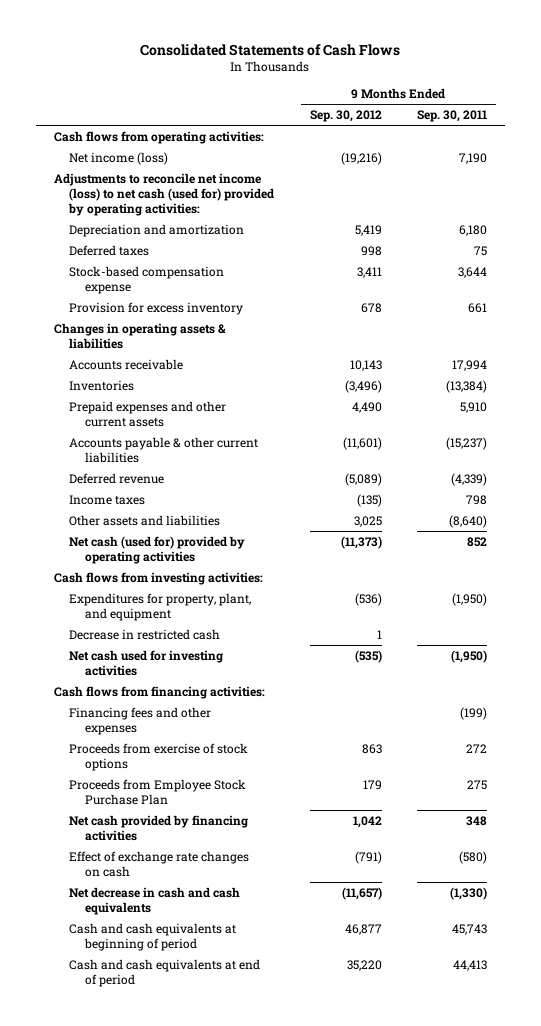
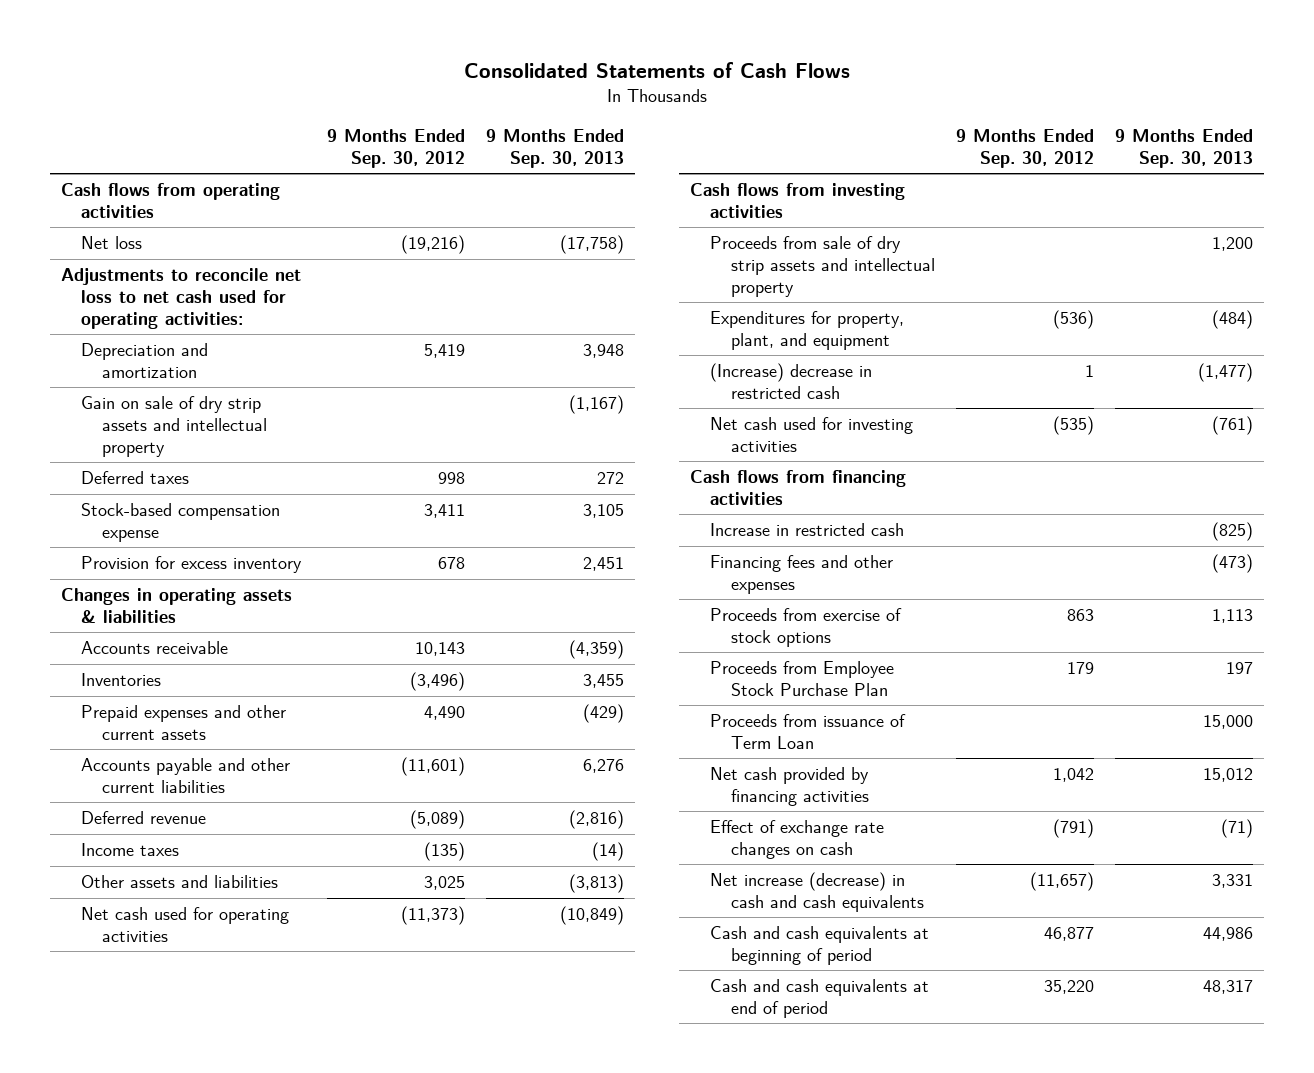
[417,110,488,123] Sep. 30, 2011 -> none
none -> [485,128,624,168] 9 Months Ended Sep. 30, 2013
[53,130,264,144] Cash flows from operating activities: -> [60,183,280,218] Cash flows from operating activities
[69,151,169,165] Net income (loss) -> [81,236,143,250] Net loss
[53,172,275,217] Adjustments to reconcile net income (loss) to net cash (used for) provided by operating activities: -> [60,268,301,329] Adjustments to reconcile net loss to net cash used for operating activities:
none -> [81,396,267,457] Gain on sale of dry strip assets and intellectual property
[69,436,259,464] Accounts payable & other current liabilities -> [81,758,291,793] Accounts payable and other current liabilities
[69,535,246,565] Net cash (used for) provided by operating activities -> [81,907,290,942] Net cash used for operating activities
[53,571,263,585] Cash flows from investing activities: -> [689,183,905,218] Cash flows from investing activities
none -> [710,236,935,297] Proceeds from sale of dry strip assets and intellectual property
[69,628,221,640] Decrease in restricted cash -> [710,363,873,399] (Increase) decrease in restricted cash
[53,685,265,699] Cash flows from financing activities: -> [689,470,906,505] Cash flows from financing activities
none -> [710,523,905,537] Increase in restricted cash
none -> [710,714,907,749] Proceeds from issuance of Term Loan
[69,886,241,916] Net decrease in cash and cash equivalents -> [710,872,924,912] Net increase (decrease) in cash and cash equivalents

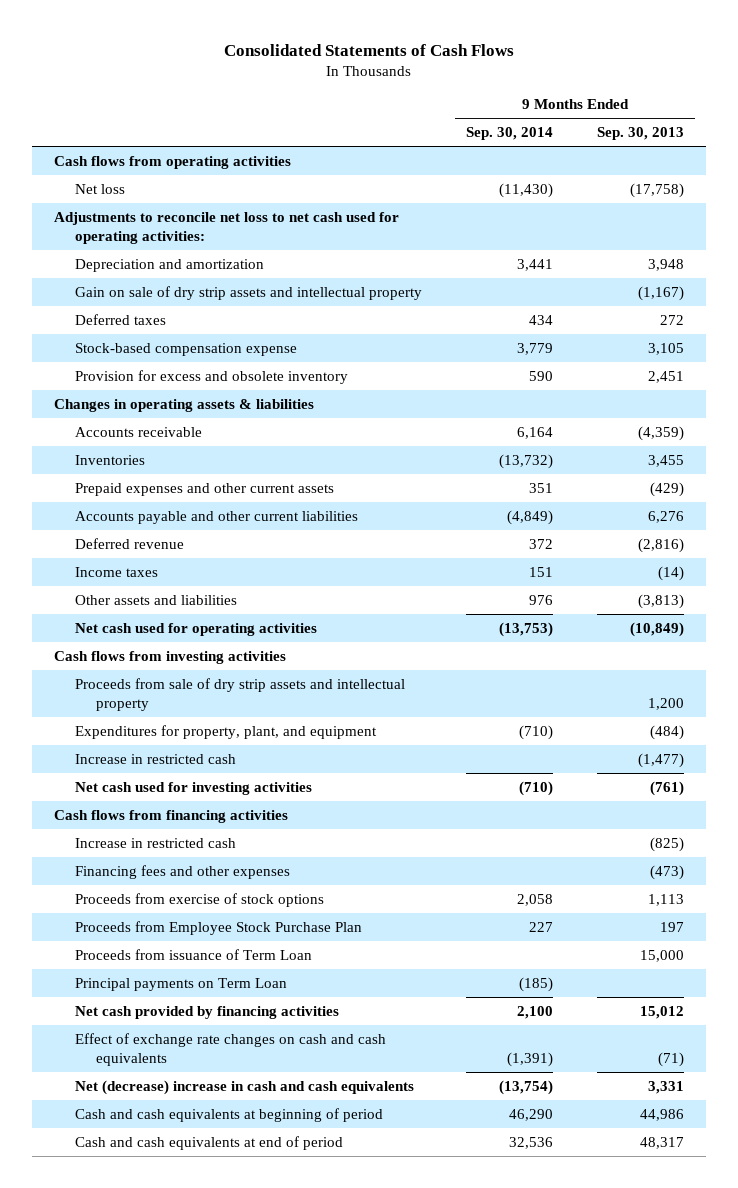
[326,128,465,168] 9 Months Ended Sep. 30, 2012 -> none
none -> [466,127,554,141] Sep. 30, 2014
[81,556,303,574] Provision for excess inventory -> [75,369,349,384] Provision for excess and obsolete inventory
[710,363,873,399] (Increase) decrease in restricted cash -> [75,753,237,764] Increase in restricted cash
none -> [75,977,288,991] Principal payments on Term Loan
[710,820,885,859] Effect of exchange rate changes on cash -> [75,1032,387,1066] Effect of exchange rate changes on cash and cash equivalents
[710,872,924,912] Net increase (decrease) in cash and cash equivalents -> [75,1079,415,1095] Net (decrease) increase in cash and cash equivalents

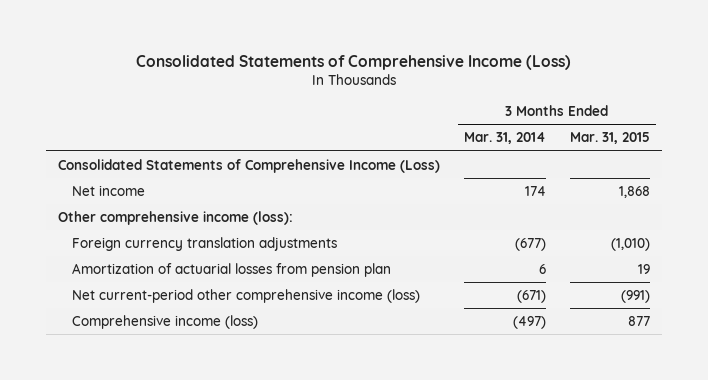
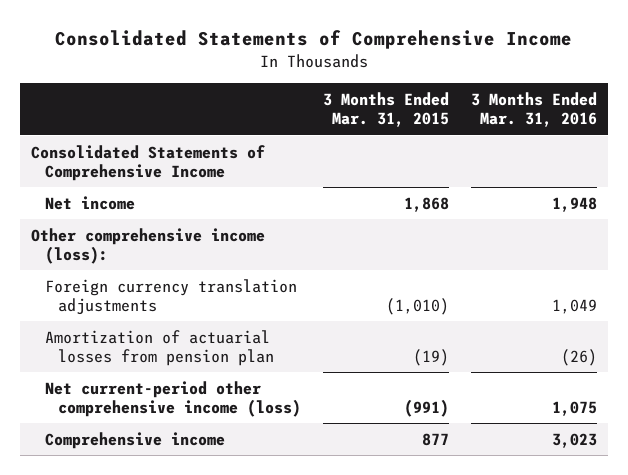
[135,54,571,70] Consolidated Statements of Comprehensive Income (Loss) -> [55,30,573,50] Consolidated Statements of Comprehensive Income
[463,132,546,145] Mar. 31, 2014 -> none
none -> [470,92,597,128] 3 Months Ended Mar. 31, 2016
[57,158,440,173] Consolidated Statements of Comprehensive Income (Loss) -> [31,144,266,181] Consolidated Statements of Comprehensive Income
[637,263,650,274] 19 -> [412,348,449,366] (19)
[72,314,259,329] Comprehensive income (loss) -> [44,431,225,449] Comprehensive income

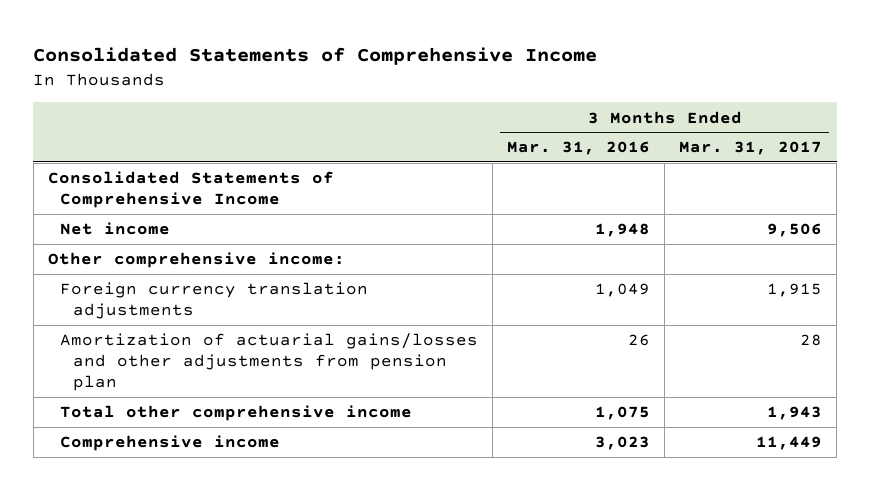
[322,92,449,128] 3 Months Ended Mar. 31, 2015 -> none
none -> [679,141,823,156] Mar. 31, 2017
[31,227,266,264] Other comprehensive income (loss): -> [47,252,345,269] Other comprehensive income:
[44,329,274,366] Amortization of actuarial losses from pension plan -> [60,333,479,392] Amortization of actuarial gains/losses and other adjustments from pension plan
[560,348,597,366] (26) -> [628,334,651,347] 26
[44,380,301,417] Net current-period other comprehensive income (loss) -> [60,405,413,422] Total other comprehensive income

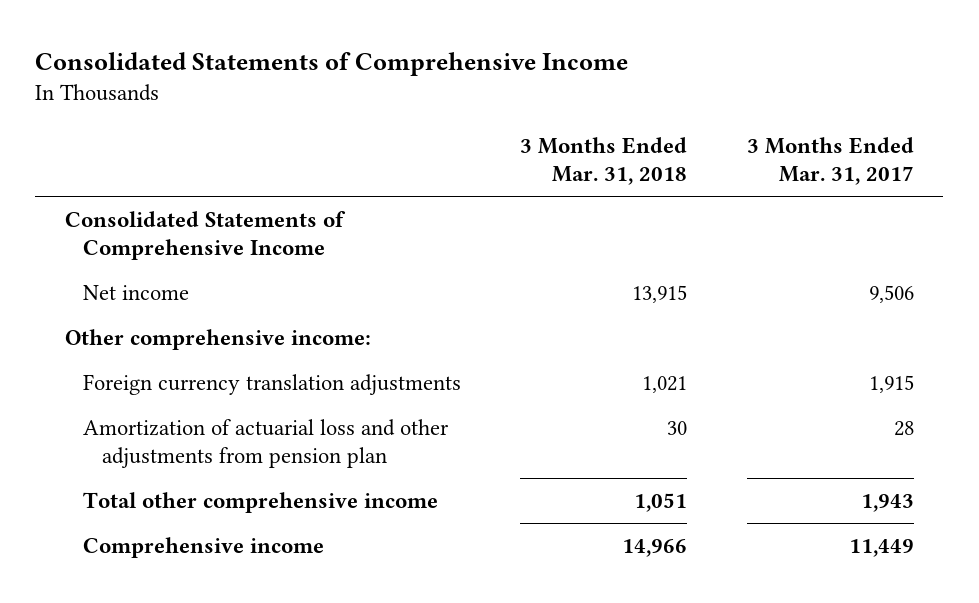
[507,141,651,156] Mar. 31, 2016 -> none
none -> [520,136,688,185] 3 Months Ended Mar. 31, 2018
[60,333,479,392] Amortization of actuarial gains/losses and other adjustments from pension plan -> [83,418,450,469] Amortization of actuarial loss and other adjustments from pension plan

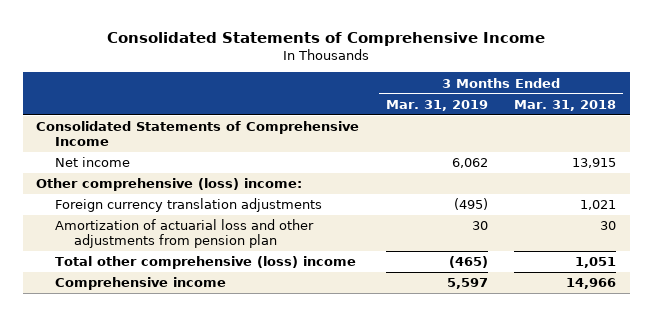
[746,136,914,185] 3 Months Ended Mar. 31, 2017 -> none
none -> [385,99,488,111] Mar. 31, 2019
[65,328,372,350] Other comprehensive income: -> [36,178,303,192] Other comprehensive (loss) income:
[83,491,439,513] Total other comprehensive income -> [55,256,357,270] Total other comprehensive (loss) income

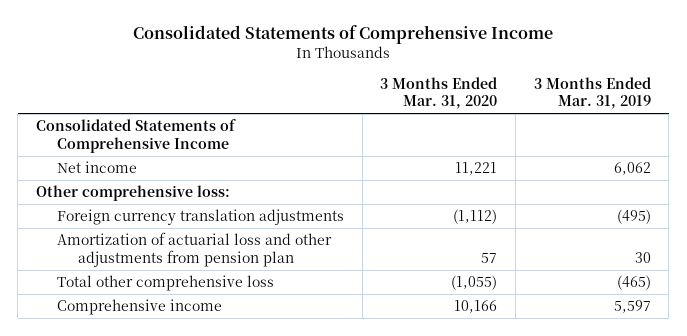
[514,99,617,111] Mar. 31, 2018 -> none
none -> [380,76,498,110] 3 Months Ended Mar. 31, 2020
[36,178,303,192] Other comprehensive (loss) income: -> [35,185,230,202] Other comprehensive loss:
[55,256,357,270] Total other comprehensive (loss) income -> [56,275,274,292] Total other comprehensive loss

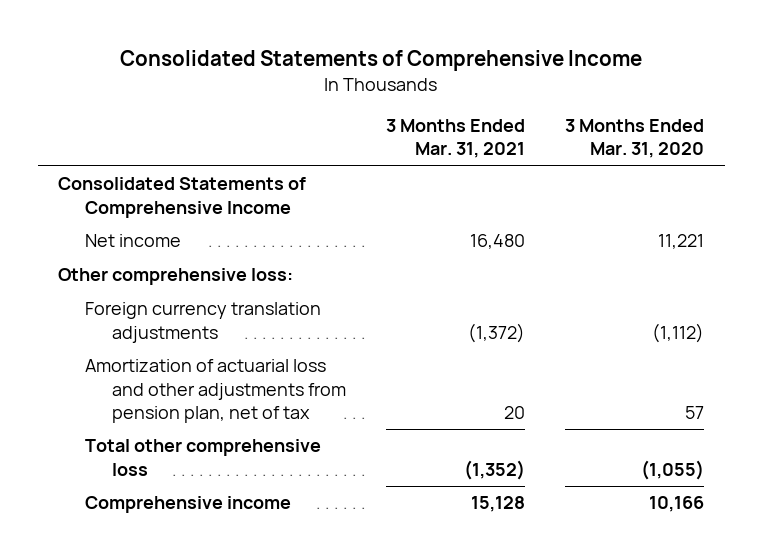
[533,76,651,110] 3 Months Ended Mar. 31, 2019 -> none
none -> [386,119,526,159] 3 Months Ended Mar. 31, 2021
[56,232,332,267] Amortization of actuarial loss and other adjustments from pension plan -> [85,359,347,424] Amortization of actuarial loss and other adjustments from pension plan, net of tax

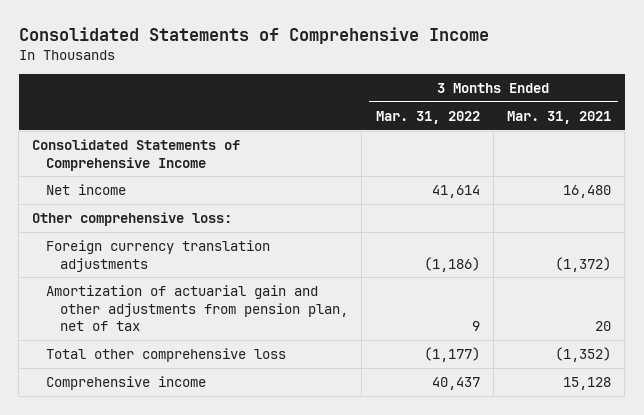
[565,119,705,159] 3 Months Ended Mar. 31, 2020 -> none
none -> [375,110,480,124] Mar. 31, 2022
[85,359,347,424] Amortization of actuarial loss and other adjustments from pension plan, net of tax -> [46,285,348,332] Amortization of actuarial gain and other adjustments from pension plan, net of tax

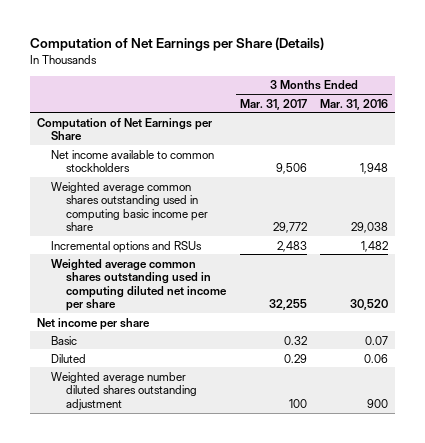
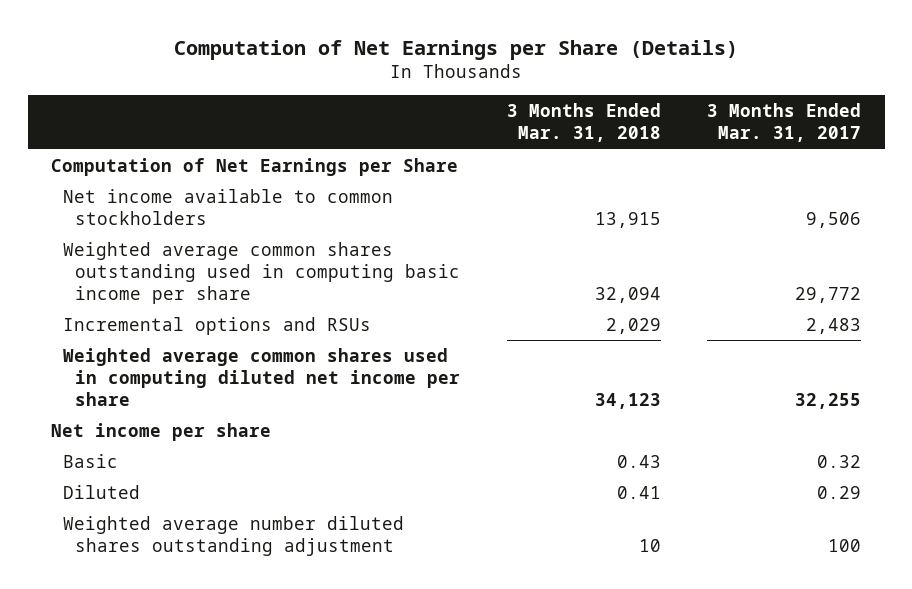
[320,98,389,110] Mar. 31, 2016 -> none
none -> [506,103,661,143] 3 Months Ended Mar. 31, 2018
[51,258,228,312] Weighted average common shares outstanding used in computing diluted net income per share -> [63,347,461,406] Weighted average common shares used in computing diluted net income per share

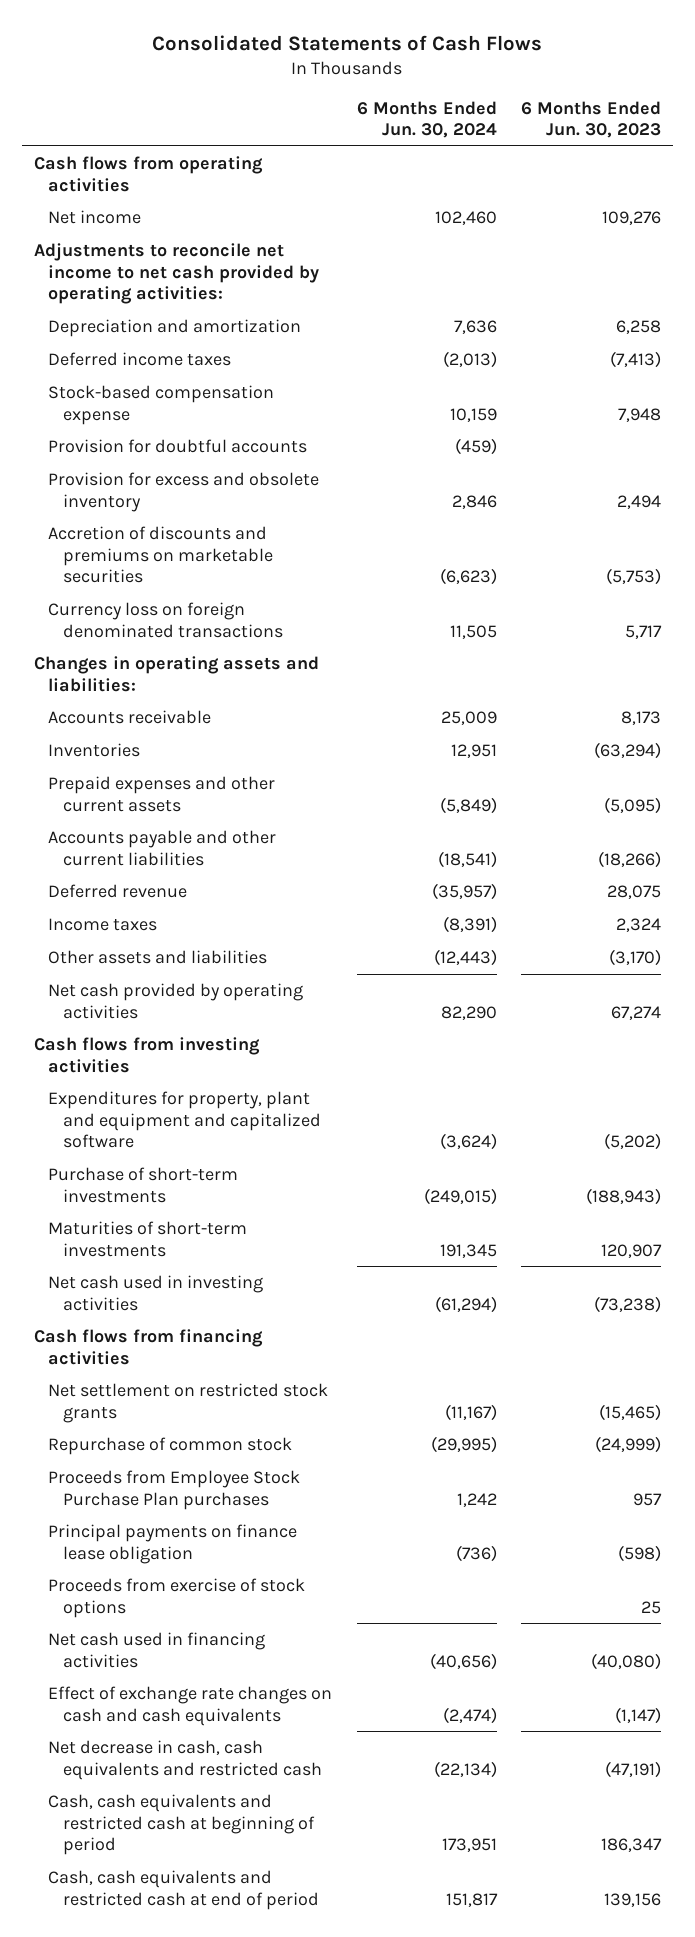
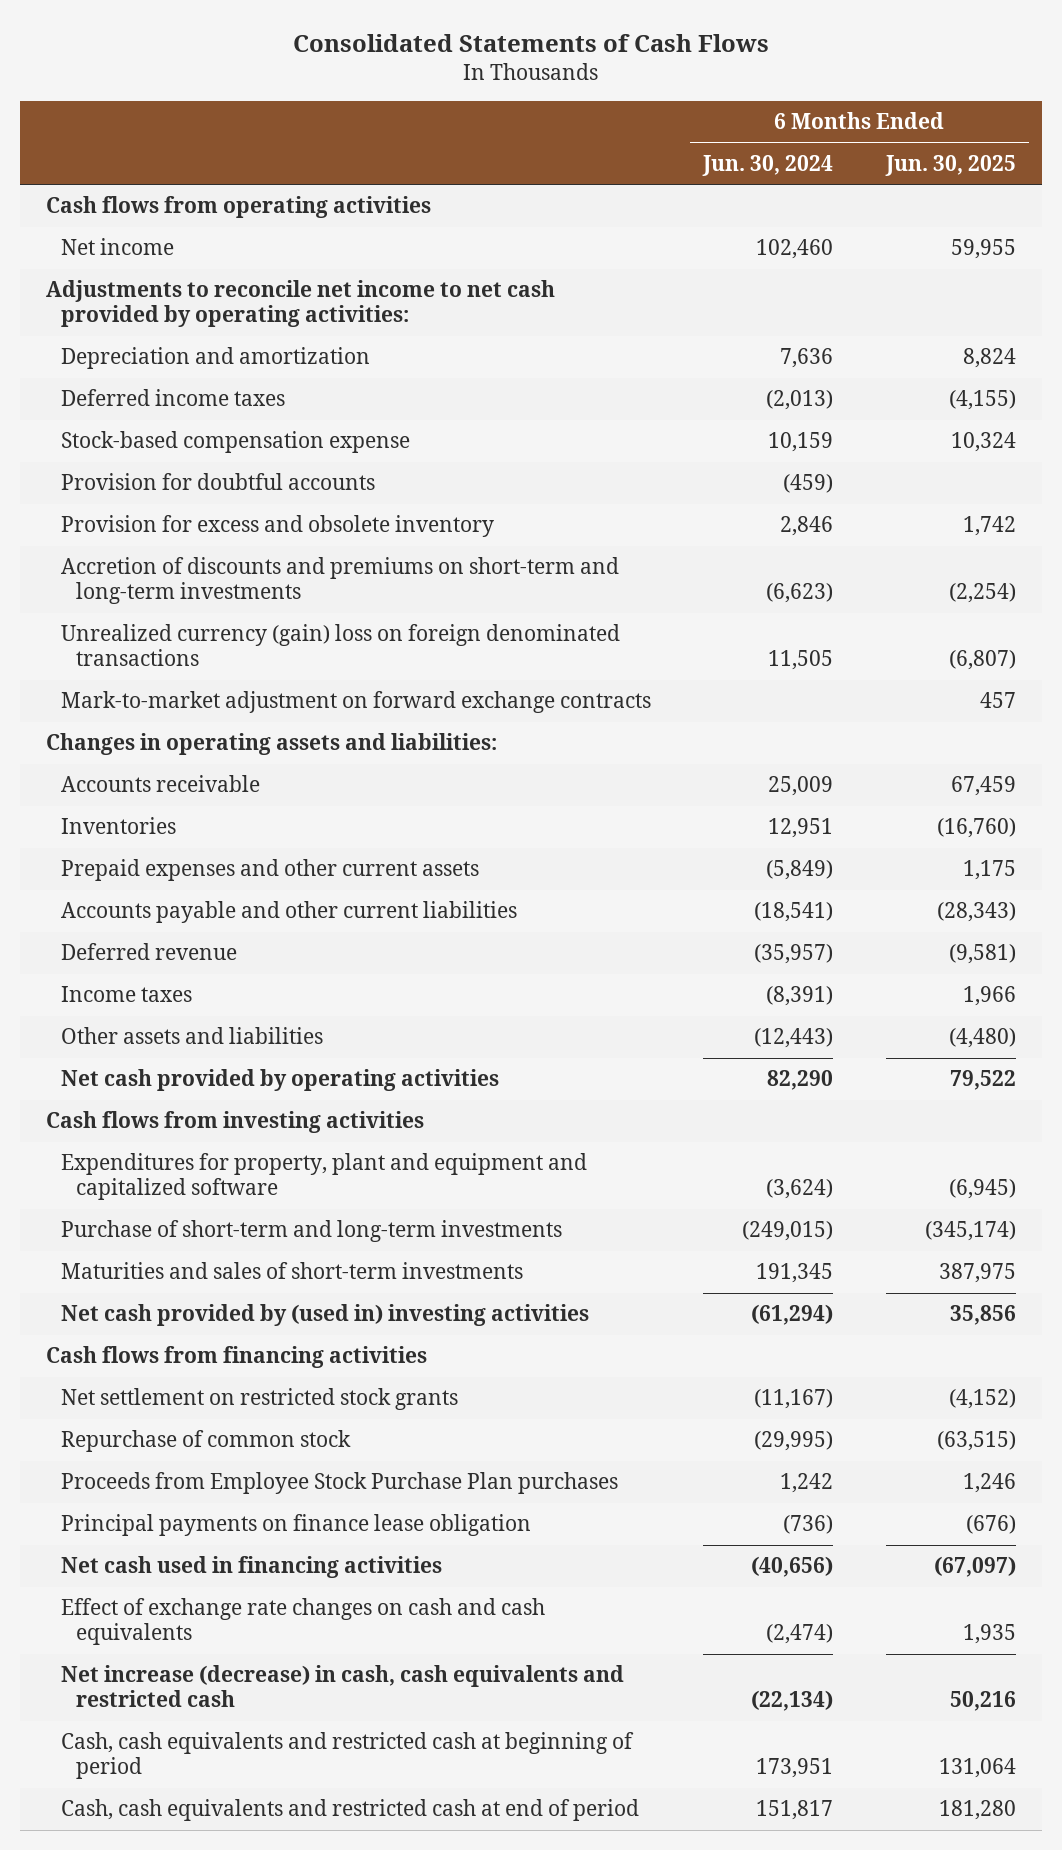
[520,100,661,139] 6 Months Ended Jun. 30, 2023 -> none
none -> [884,154,1016,176] Jun. 30, 2025
[48,525,273,584] Accretion of discounts and premiums on marketable securities -> [60,557,619,605] Accretion of discounts and premiums on short-term and long-term investments
[48,601,283,638] Currency loss on foreign denominated transactions -> [60,624,620,667] Unrealized currency (gain) loss on foreign denominated transactions
none -> [60,691,651,714] Mark-to-market adjustment on forward exchange contracts
[48,1166,239,1203] Purchase of short-term investments -> [60,1220,562,1243] Purchase of short-term and long-term investments
[48,1220,248,1257] Maturities of short-term investments -> [60,1262,523,1280] Maturities and sales of short-term investments
[48,1274,264,1311] Net cash used in investing activities -> [60,1304,589,1327] Net cash provided by (used in) investing activities
[48,1577,306,1618] Proceeds from exercise of stock options -> none
[48,1739,322,1780] Net decrease in cash, cash equivalents and restricted cash -> [60,1665,624,1708] Net increase (decrease) in cash, cash equivalents and restricted cash

